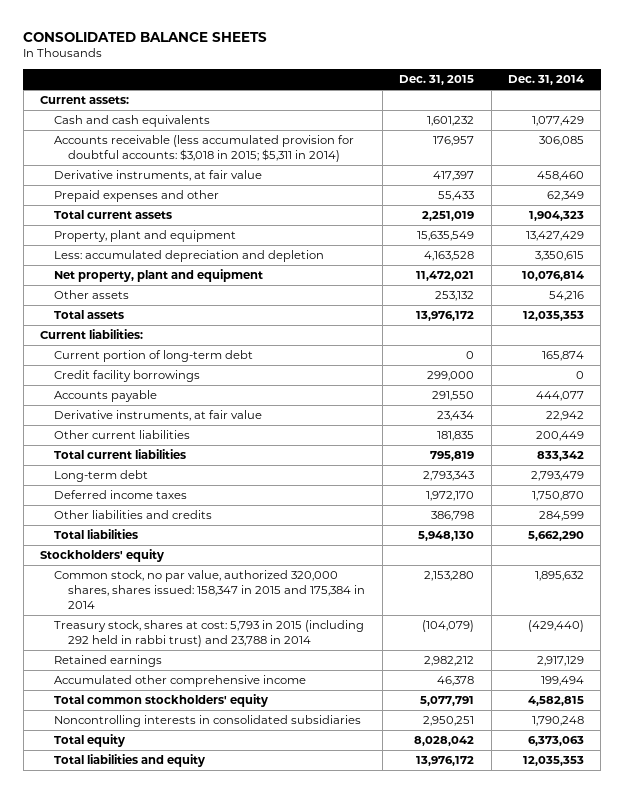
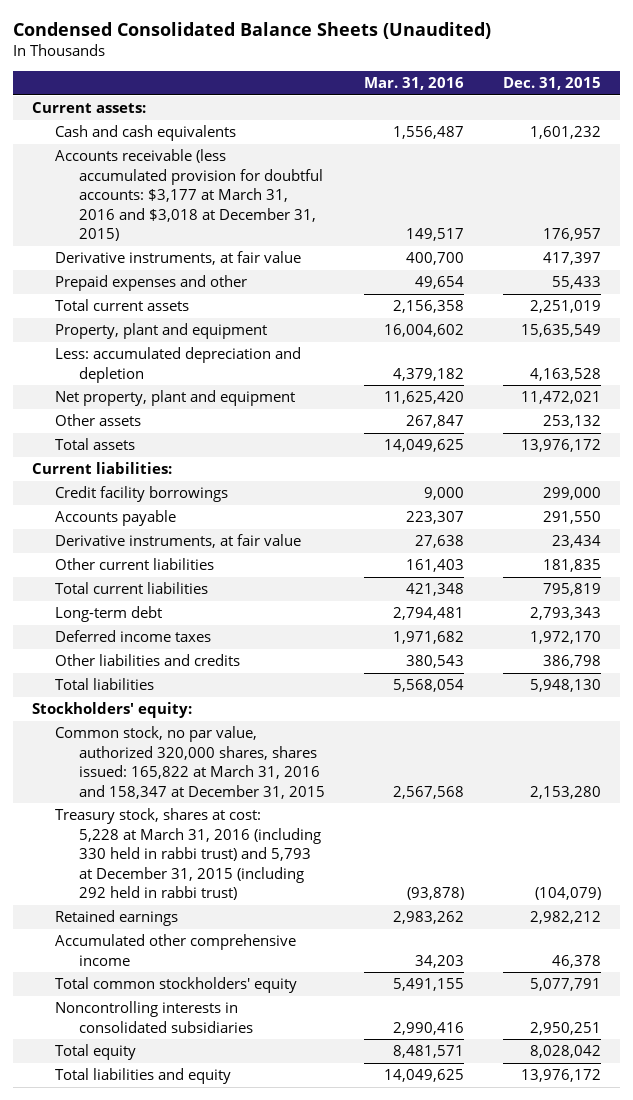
[23,31,268,42] CONSOLIDATED BALANCE SHEETS -> [12,21,491,39] Condensed Consolidated Balance Sheets (Unaudited)
[507,75,584,86] Dec. 31, 2014 -> none
none -> [363,77,464,91] Mar. 31, 2016
[54,135,355,162] Accounts receivable (less accumulated provision for doubtful accounts: $3,018 in 2015; $5,311 in 2014) -> [55,149,323,242] Accounts receivable (less accumulated provision for doubtful accounts: $3,177 at March 31, 2016 and $3,018 at December 31, 2015)
[54,350,254,363] Current portion of long-term debt -> none
[40,549,165,563] Stockholders' equity -> [32,702,193,719] Stockholders' equity:
[54,570,366,609] Common stock, no par value, authorized 320,000 shares, shares issued: 158,347 in 2015 and 175,384 in 2014 -> [55,726,325,799] Common stock, no par value, authorized 320,000 shares, shares issued: 165,822 at March 31, 2016 and 158,347 at December 31, 2015
[54,620,365,647] Treasury stock, shares at cost: 5,793 in 2015 (including 292 held in rabbi trust) and 23,788 in 2014 -> [55,808,321,901] Treasury stock, shares at cost: 5,228 at March 31, 2016 (including 330 held in rabbi trust) and 5,793 at December 31, 2015 (including 292 held in rabbi trust)

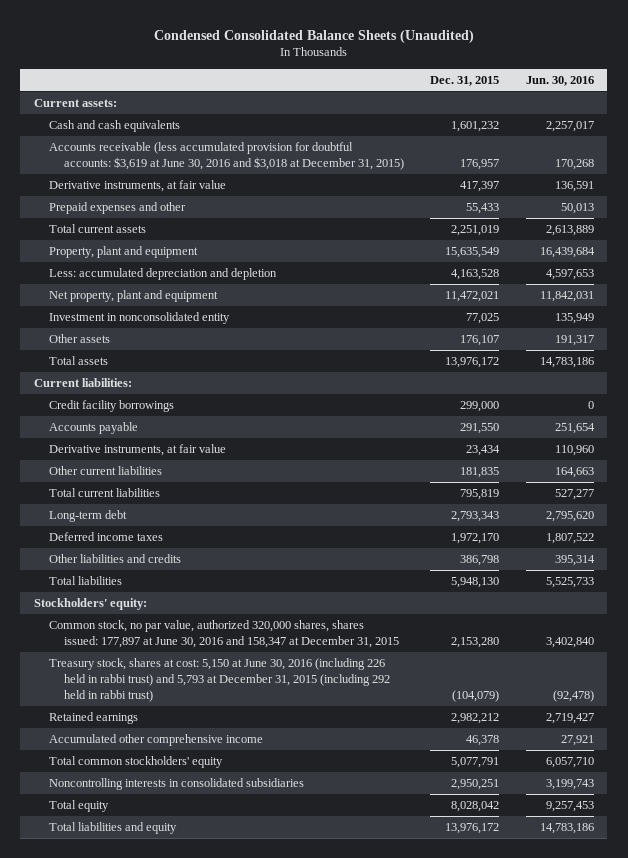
[363,77,464,91] Mar. 31, 2016 -> none
none -> [525,75,594,86] Jun. 30, 2016
[55,149,323,242] Accounts receivable (less accumulated provision for doubtful accounts: $3,177 at March 31, 2016 and $3,018 at December 31, 2015) -> [48,141,404,170] Accounts receivable (less accumulated provision for doubtful accounts: $3,619 at June 30, 2016 and $3,018 at December 31, 2015)
none -> [48,311,230,324] Investment in nonconsolidated entity
[542,415,601,429] 253,132 -> [460,334,500,346] 176,107
[55,726,325,799] Common stock, no par value, authorized 320,000 shares, shares issued: 165,822 at March 31, 2016 and 158,347 at December 31, 2015 -> [48,619,399,648] Common stock, no par value, authorized 320,000 shares, shares issued: 177,897 at June 30, 2016 and 158,347 at December 31, 2015
[55,808,321,901] Treasury stock, shares at cost: 5,228 at March 31, 2016 (including 330 held in rabbi trust) and 5,793 at December 31, 2015 (including 292 held in rabbi trust) -> [48,657,390,702] Treasury stock, shares at cost: 5,150 at June 30, 2016 (including 226 held in rabbi trust) and 5,793 at December 31, 2015 (including 292 held in rabbi trust)

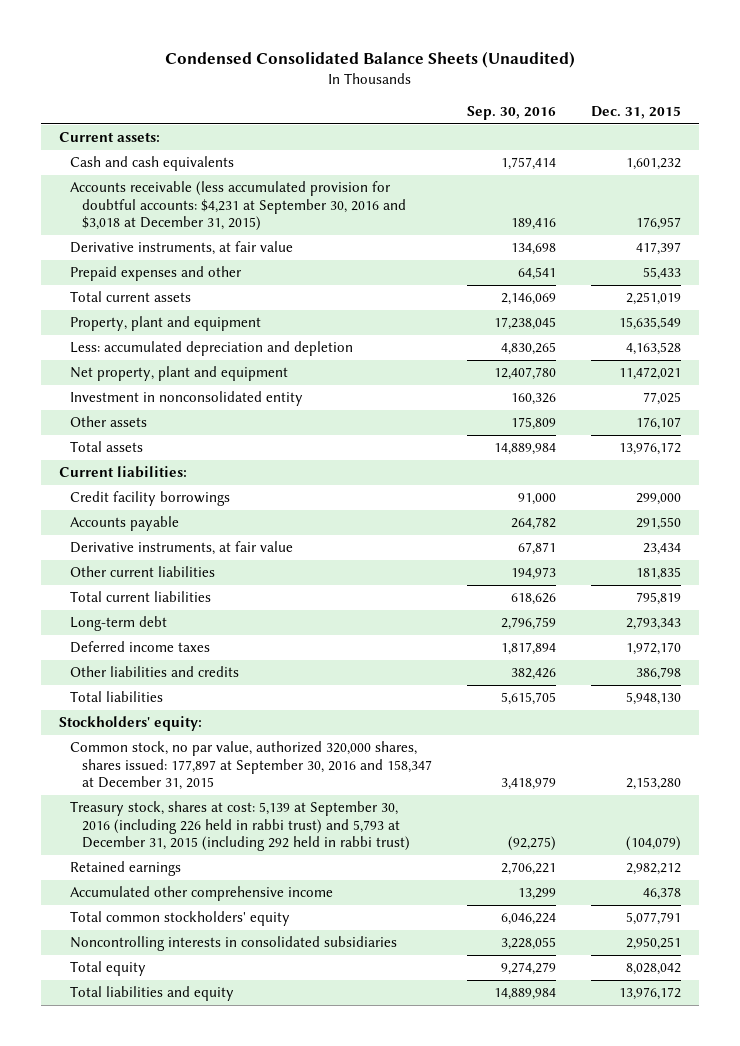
[525,75,594,86] Jun. 30, 2016 -> none
none -> [466,106,556,121] Sep. 30, 2016
[48,141,404,170] Accounts receivable (less accumulated provision for doubtful accounts: $3,619 at June 30, 2016 and $3,018 at December 31, 2015) -> [70,181,406,232] Accounts receivable (less accumulated provision for doubtful accounts: $4,231 at September 30, 2016 and $3,018 at December 31, 2015)
[48,619,399,648] Common stock, no par value, authorized 320,000 shares, shares issued: 177,897 at June 30, 2016 and 158,347 at December 31, 2015 -> [70,741,432,791] Common stock, no par value, authorized 320,000 shares, shares issued: 177,897 at September 30, 2016 and 158,347 at December 31, 2015
[48,657,390,702] Treasury stock, shares at cost: 5,150 at June 30, 2016 (including 226 held in rabbi trust) and 5,793 at December 31, 2015 (including 292 held in rabbi trust) -> [70,801,410,852] Treasury stock, shares at cost: 5,139 at September 30, 2016 (including 226 held in rabbi trust) and 5,793 at December 31, 2015 (including 292 held in rabbi trust)

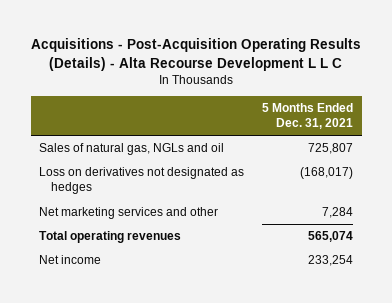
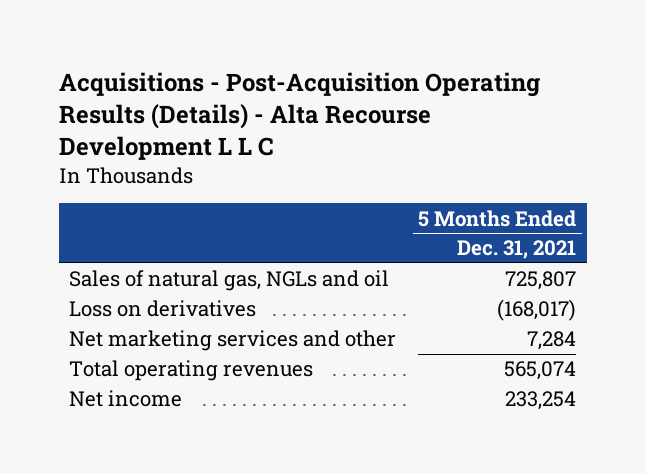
[39,167,245,195] Loss on derivatives not designated as hedges -> [69,300,257,318] Loss on derivatives

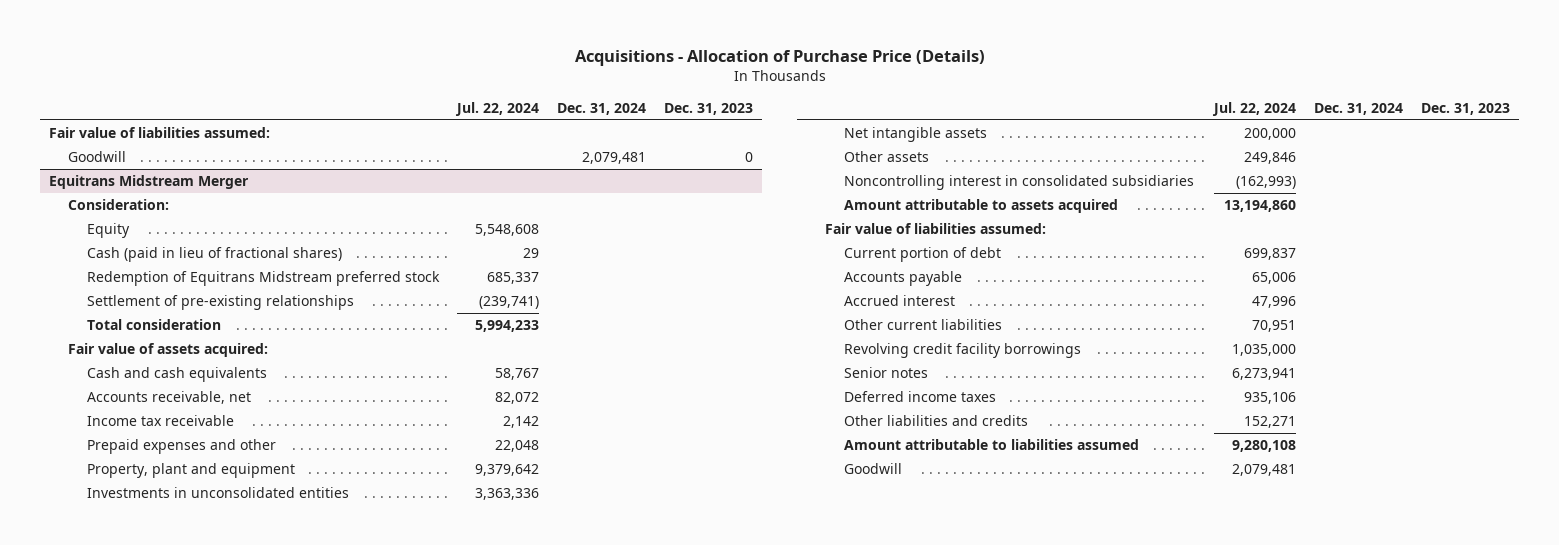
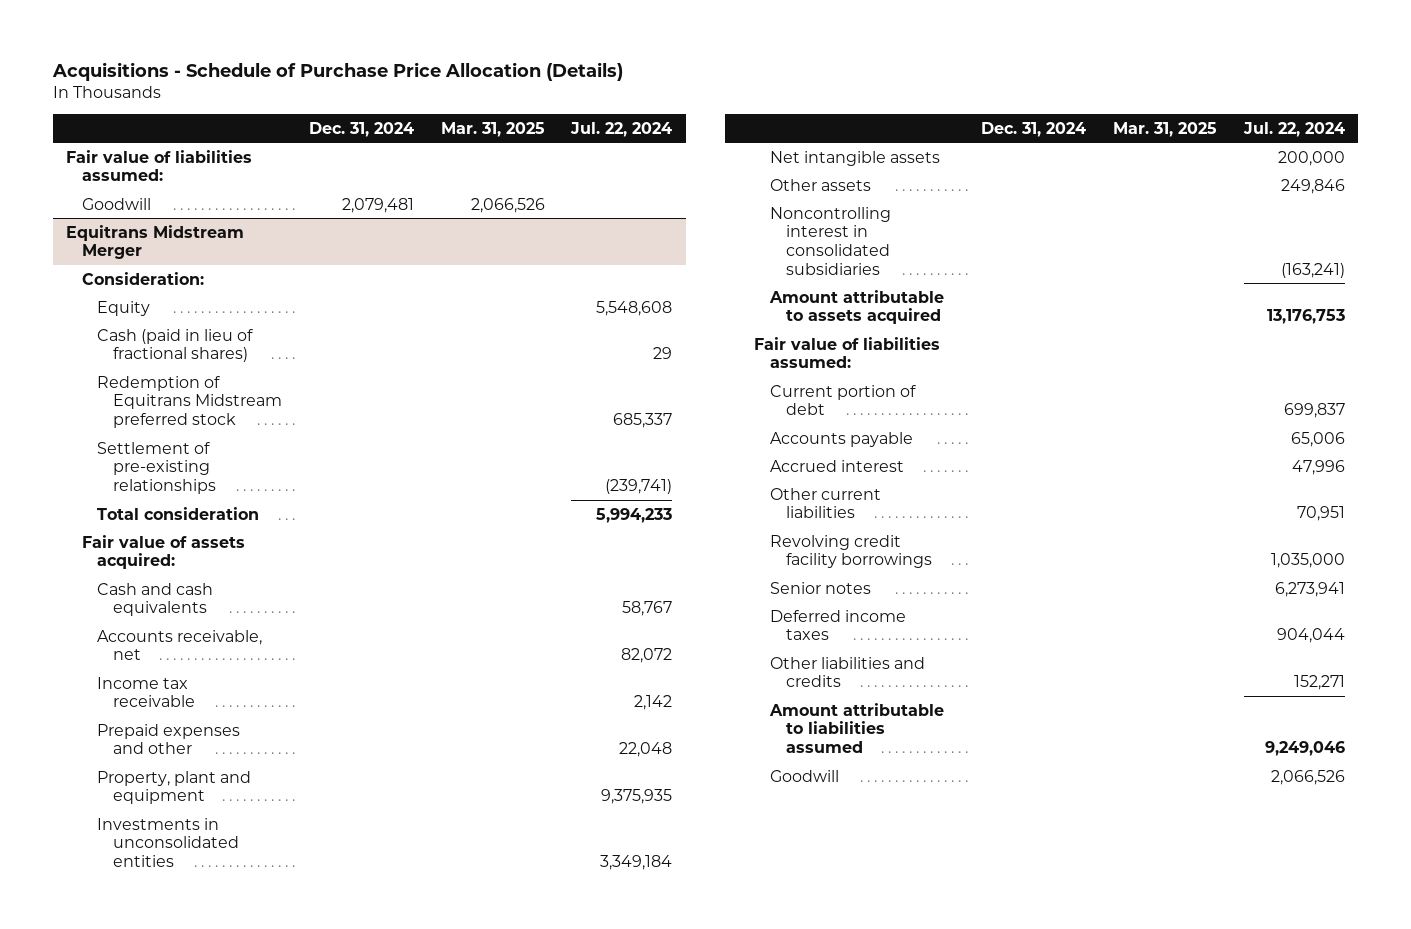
[574,50,985,67] Acquisitions - Allocation of Purchase Price (Details) -> [51,62,623,82] Acquisitions - Schedule of Purchase Price Allocation (Details)
[663,102,753,115] Dec. 31, 2023 -> none
none -> [440,121,545,137] Mar. 31, 2025
[474,464,539,477] 9,379,642 -> [601,789,673,805] 9,375,935
[474,488,539,501] 3,363,336 -> [600,855,673,871] 3,349,184
[1236,176,1297,190] (162,993) -> [1280,262,1345,278] (163,241)
[1224,200,1297,213] 13,194,860 -> [1266,309,1345,325] 13,176,753
[1244,392,1297,405] 935,106 -> [1276,628,1345,644] 904,044
[1232,440,1297,453] 9,280,108 -> [1264,741,1345,757] 9,249,046
[1232,464,1297,477] 2,079,481 -> [1270,769,1345,785] 2,066,526

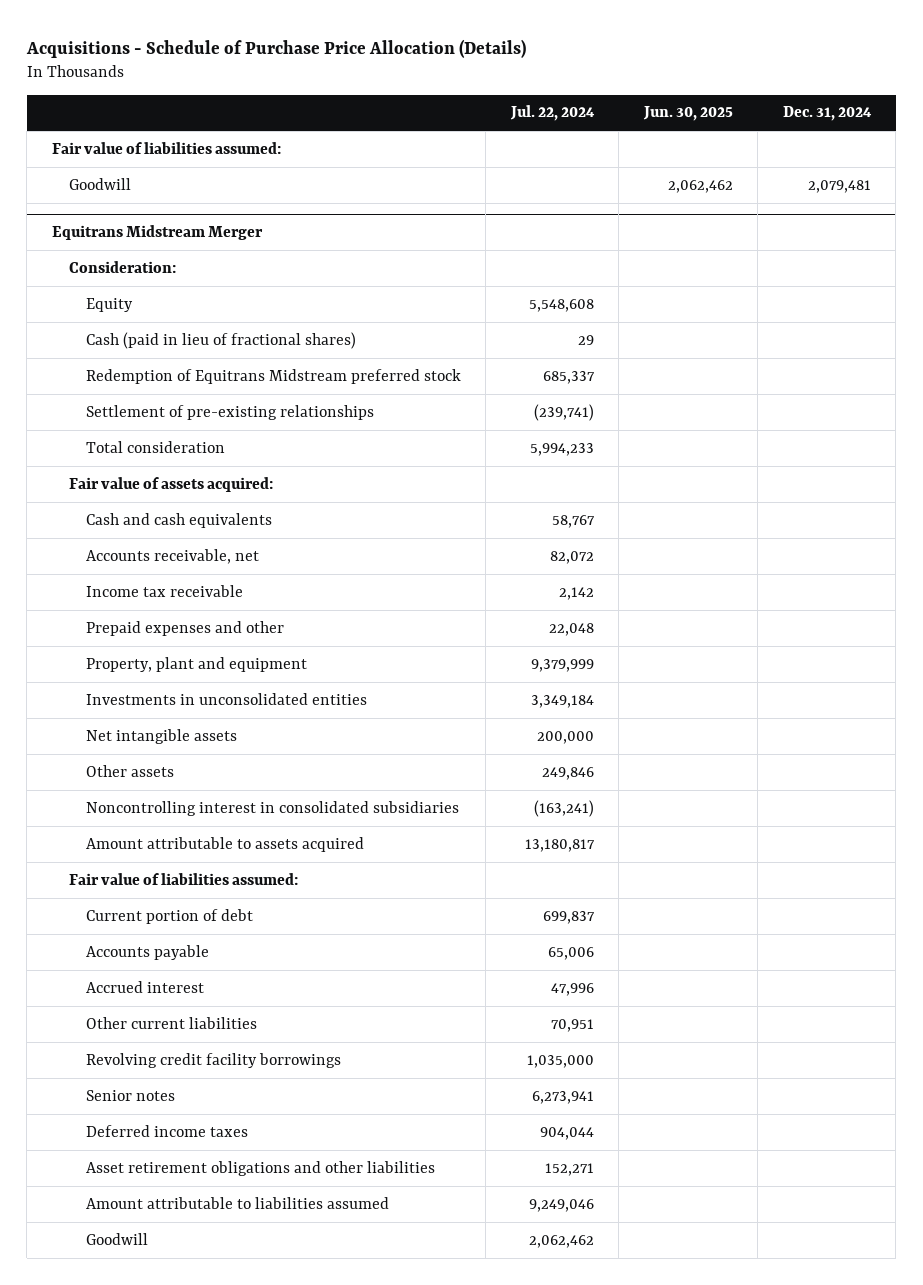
[440,121,545,137] Mar. 31, 2025 -> none
none -> [642,106,733,122] Jun. 30, 2025
[601,789,673,805] 9,375,935 -> [530,658,594,672] 9,379,999
[1266,309,1345,325] 13,176,753 -> [524,838,595,852] 13,180,817
[769,656,925,688] Other liabilities and credits -> [86,1160,436,1176] Asset retirement obligations and other liabilities
[1270,769,1345,785] 2,066,526 -> [528,1234,594,1248] 2,062,462

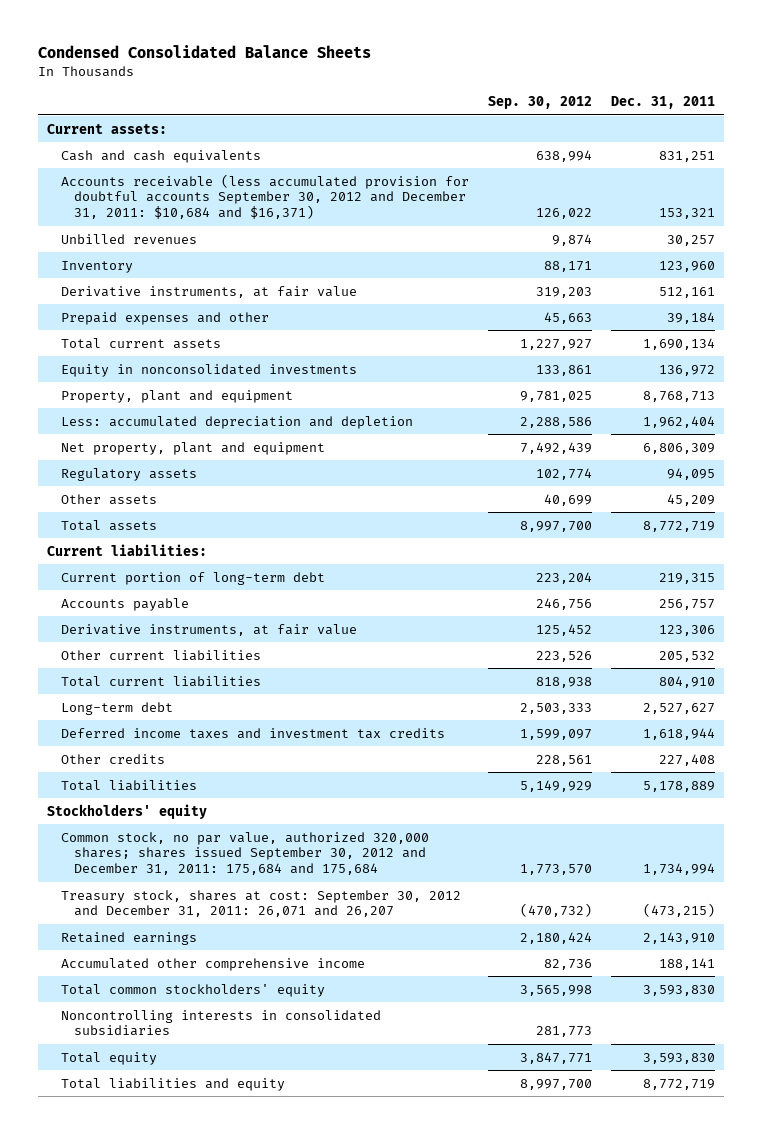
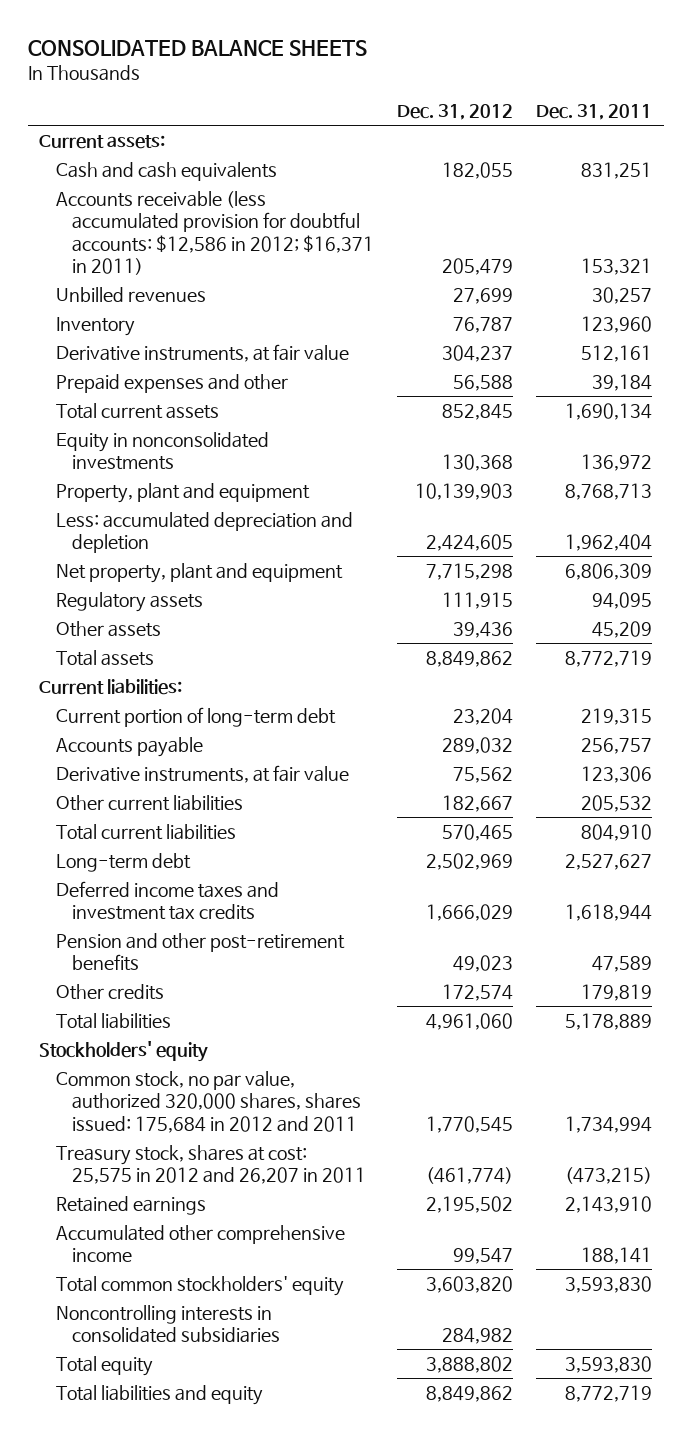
[37,45,371,59] Condensed Consolidated Balance Sheets -> [27,40,367,57] CONSOLIDATED BALANCE SHEETS
[487,96,592,110] Sep. 30, 2012 -> none
none -> [397,104,514,121] Dec. 31, 2012
[60,173,469,220] Accounts receivable (less accumulated provision for doubtful accounts September 30, 2012 and December 31, 2011: $10,684 and $16,371) -> [55,190,375,276] Accounts receivable (less accumulated provision for doubtful accounts: $12,586 in 2012; $16,371 in 2011)
none -> [55,932,345,972] Pension and other post-retirement benefits
[658,753,715,766] 227,408 -> [581,983,653,1001] 179,819
[60,831,429,876] Common stock, no par value, authorized 320,000 shares; shares issued September 30, 2012 and December 31, 2011: 175,684 and 175,684 -> [55,1070,362,1133] Common stock, no par value, authorized 320,000 shares, shares issued: 175,684 in 2012 and 2011
[60,889,461,918] Treasury stock, shares at cost: September 30, 2012 and December 31, 2011: 26,071 and 26,207 -> [55,1144,367,1185] Treasury stock, shares at cost: 25,575 in 2012 and 26,207 in 2011

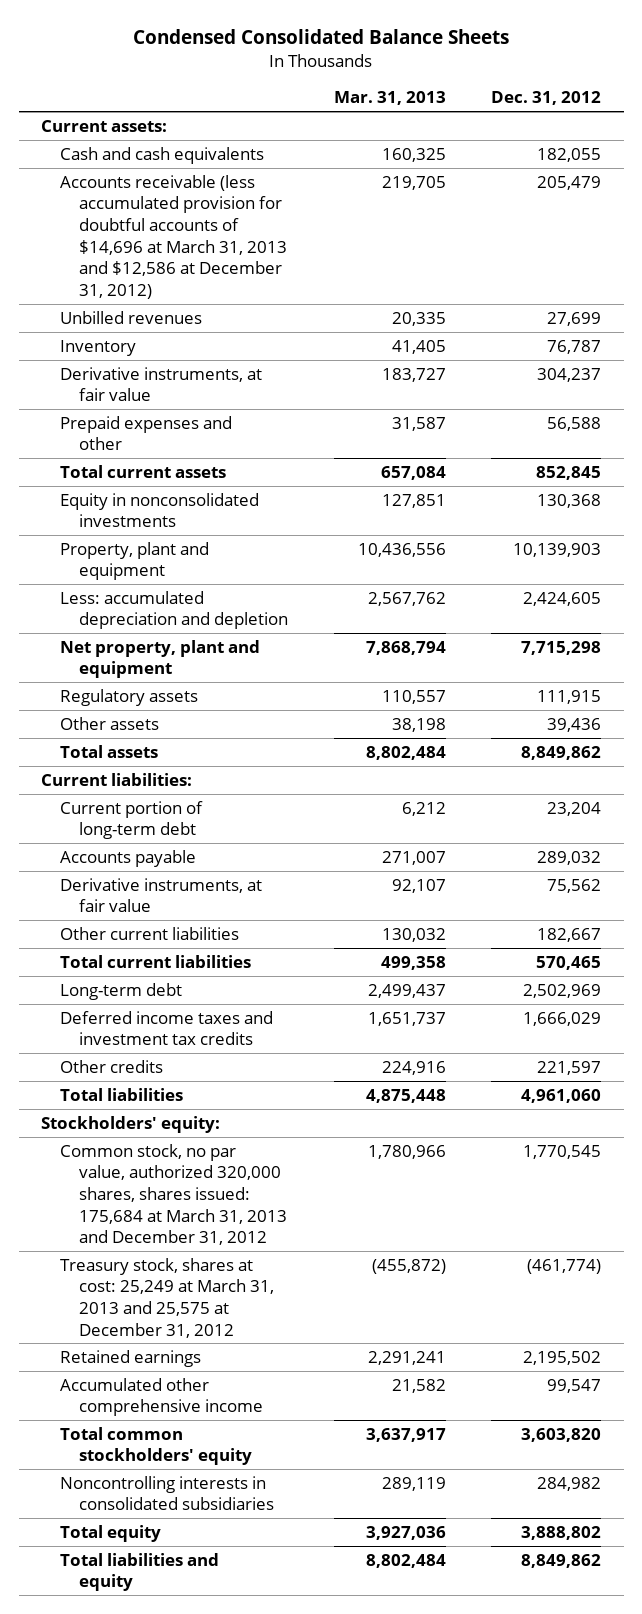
[27,40,367,57] CONSOLIDATED BALANCE SHEETS -> [133,29,510,45] Condensed Consolidated Balance Sheets
[536,104,653,121] Dec. 31, 2011 -> none
none -> [333,91,446,106] Mar. 31, 2013
[55,190,375,276] Accounts receivable (less accumulated provision for doubtful accounts: $12,586 in 2012; $16,371 in 2011) -> [60,174,287,299] Accounts receivable (less accumulated provision for doubtful accounts of $14,696 at March 31, 2013 and $12,586 at December 31, 2012)
[55,932,345,972] Pension and other post-retirement benefits -> none
[442,983,514,1001] 172,574 -> [537,1060,602,1075] 221,597
[39,1040,209,1062] Stockholders' equity -> [41,1115,221,1133] Stockholders' equity:
[55,1070,362,1133] Common stock, no par value, authorized 320,000 shares, shares issued: 175,684 in 2012 and 2011 -> [60,1143,287,1246] Common stock, no par value, authorized 320,000 shares, shares issued: 175,684 at March 31, 2013 and December 31, 2012
[55,1144,367,1185] Treasury stock, shares at cost: 25,575 in 2012 and 26,207 in 2011 -> [60,1257,274,1338] Treasury stock, shares at cost: 25,249 at March 31, 2013 and 25,575 at December 31, 2012

